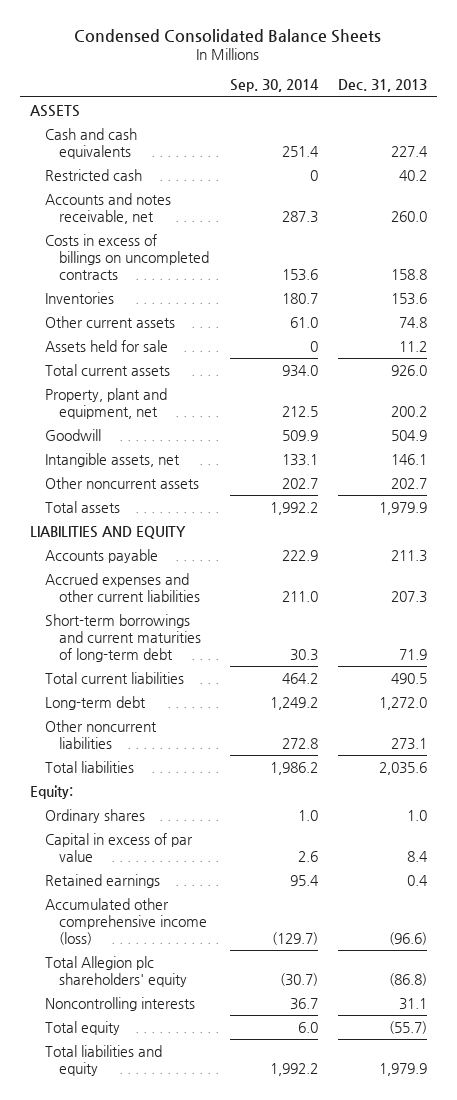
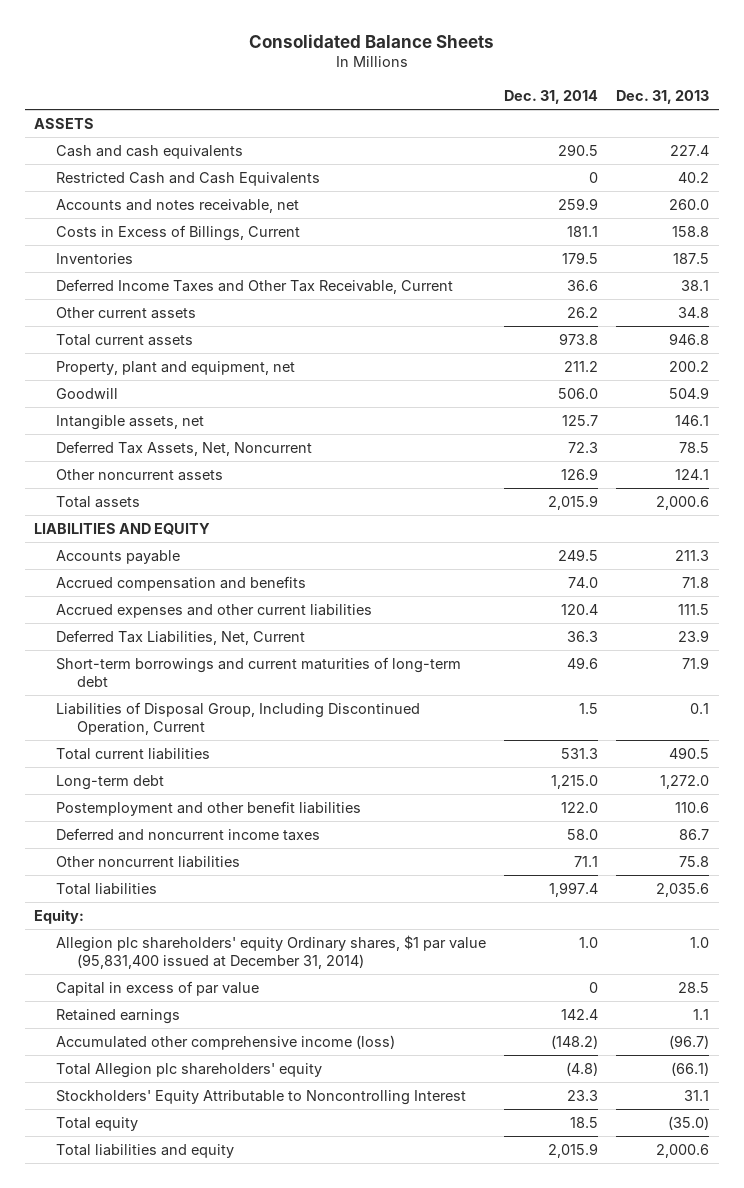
[74,28,382,43] Condensed Consolidated Balance Sheets -> [248,33,494,48] Consolidated Balance Sheets
[229,79,319,93] Sep. 30, 2014 -> none
none -> [504,89,599,104] Dec. 31, 2014
[44,168,142,181] Restricted cash -> [55,171,320,186] Restricted Cash and Cash Equivalents
[44,339,168,352] Assets held for sale -> none
[44,233,210,280] Costs in excess of billings on uncompleted contracts -> [55,224,300,241] Costs in Excess of Billings, Current
[390,292,427,305] 153.6 -> [673,252,710,264] 187.5
none -> [55,278,453,294] Deferred Income Taxes and Other Tax Receivable, Current
[398,316,427,328] 74.8 -> [678,306,710,318] 34.8
[390,364,427,376] 926.0 -> [669,332,710,345] 946.8
none -> [55,440,312,456] Deferred Tax Assets, Net, Noncurrent
[390,477,427,489] 202.7 -> [675,468,710,480] 124.1
[378,501,427,515] 1,979.9 -> [656,495,710,510] 2,000.6
none -> [55,575,306,591] Accrued compensation and benefits
[390,590,427,603] 207.3 -> [678,603,710,615] 111.5
none -> [55,629,305,645] Deferred Tax Liabilities, Net, Current
none -> [55,701,420,735] Liabilities of Disposal Group, Including Discontinued Operation, Current
none -> [55,800,361,816] Postemployment and other benefit liabilities
none -> [55,827,320,841] Deferred and noncurrent income taxes
[390,737,427,750] 273.1 -> [679,855,710,867] 75.8
[44,808,145,823] Ordinary shares -> [55,934,486,969] Allegion plc shareholders' equity Ordinary shares, $1 par value (95,831,400 issued at December 31, 2014)
[406,850,428,862] 8.4 -> [678,981,710,993] 28.5
[406,874,428,886] 0.4 -> [693,1008,710,1020] 1.1
[388,931,427,945] (96.6) -> [669,1034,710,1049] (96.7)
[388,972,427,986] (86.8) -> [671,1061,710,1076] (66.1)
[44,996,195,1011] Noncontrolling interests -> [55,1089,466,1105] Stockholders' Equity Attributable to Noncontrolling Interest
[388,1020,427,1034] (55.7) -> [668,1115,710,1130] (35.0)
[378,1062,427,1076] 1,979.9 -> [656,1143,710,1158] 2,000.6

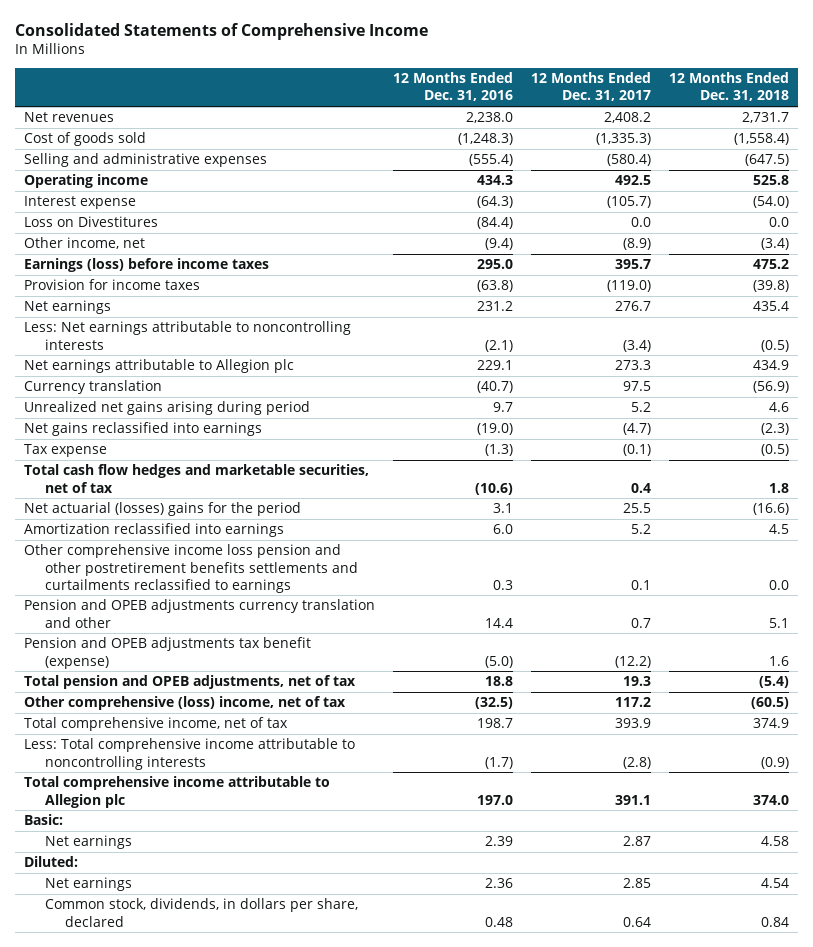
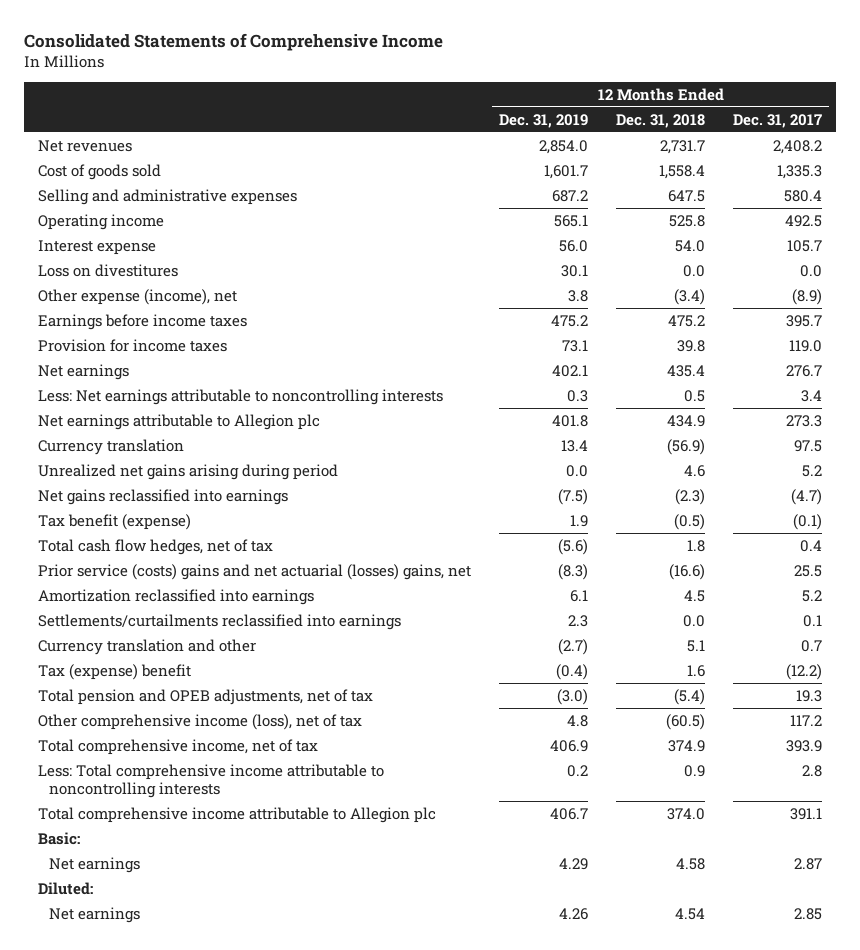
[392,72,513,102] 12 Months Ended Dec. 31, 2016 -> none
none -> [499,113,589,128] Dec. 31, 2019
[595,133,651,146] (1,335.3) -> [777,164,823,179] 1,335.3
[733,133,789,146] (1,558.4) -> [659,164,706,179] 1,558.4
[606,154,651,167] (580.4) -> [784,189,823,202] 580.4
[744,154,789,167] (647.5) -> [668,189,706,202] 647.5
[606,196,651,209] (105.7) -> [787,239,823,252] 105.7
[752,196,789,209] (54.0) -> [675,239,706,252] 54.0
[23,216,158,228] Loss on Divestitures -> [38,263,179,277] Loss on divestitures
[23,237,145,250] Other income, net -> [38,288,238,305] Other expense (income), net
[23,258,269,273] Earnings (loss) before income taxes -> [38,313,248,330] Earnings before income taxes
[606,280,651,293] (119.0) -> [789,339,823,352] 119.0
[752,280,789,293] (39.8) -> [677,339,706,352] 39.8
[622,339,651,352] (3.4) -> [801,389,823,402] 3.4
[760,339,789,352] (0.5) -> [684,389,706,402] 0.5
[23,444,107,458] Tax expense -> [38,513,192,530] Tax benefit (expense)
[23,464,369,493] Total cash flow hedges and marketable securities, net of tax -> [38,538,274,555] Total cash flow hedges, net of tax
[23,502,301,517] Net actuarial (losses) gains for the period -> [38,563,472,580] Prior service (costs) gains and net actuarial (losses) gains, net
[23,544,358,593] Other comprehensive income loss pension and other postretirement benefits settlements and curtailments reclassified to earnings -> [38,613,402,630] Settlements/curtailments reclassified into earnings
[23,599,375,628] Pension and OPEB adjustments currency translation and other -> [38,638,257,655] Currency translation and other
[23,637,311,669] Pension and OPEB adjustments tax benefit (expense) -> [38,663,192,680] Tax (expense) benefit
[23,696,346,711] Other comprehensive (loss) income, net of tax -> [38,713,363,730] Other comprehensive income (loss), net of tax
[622,756,651,769] (2.8) -> [802,764,823,777] 2.8
[760,756,789,769] (0.9) -> [684,764,706,777] 0.9
[44,898,358,927] Common stock, dividends, in dollars per share, declared -> none

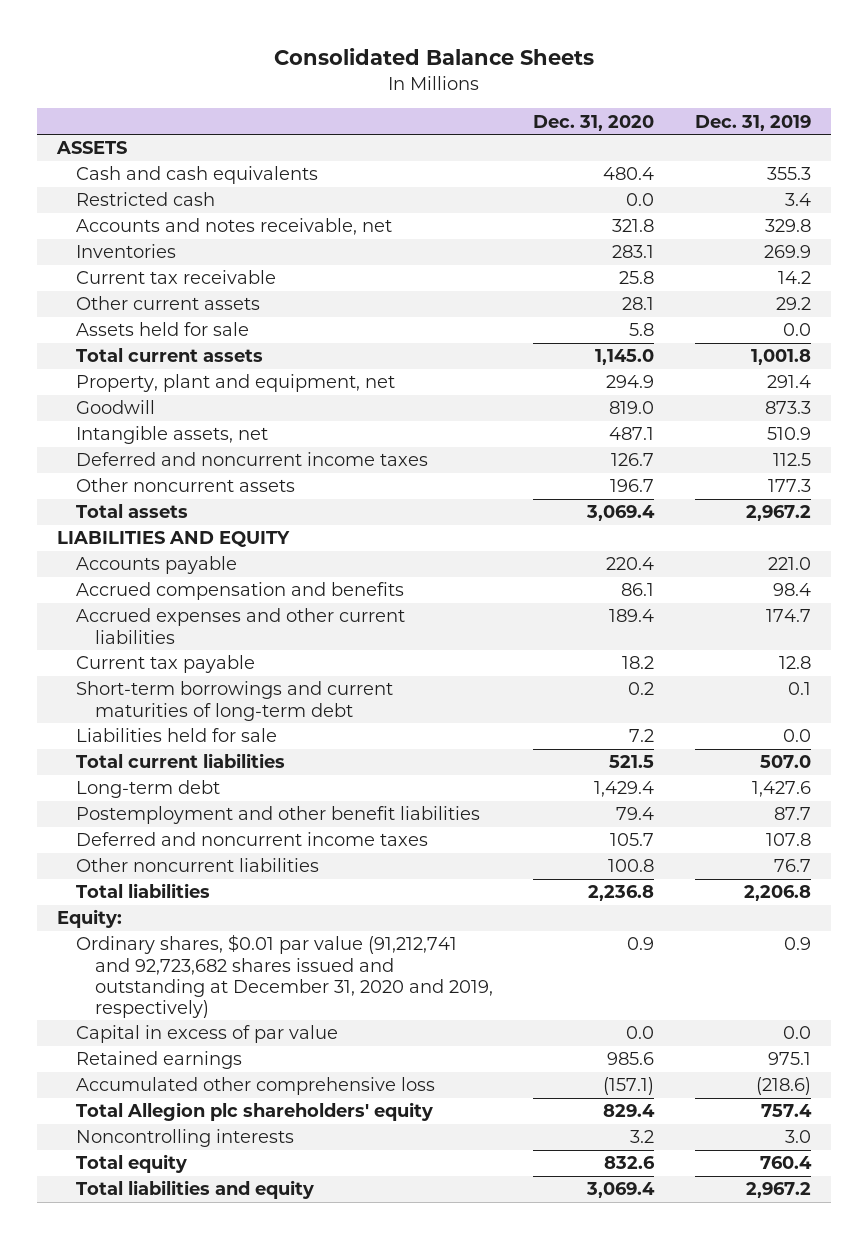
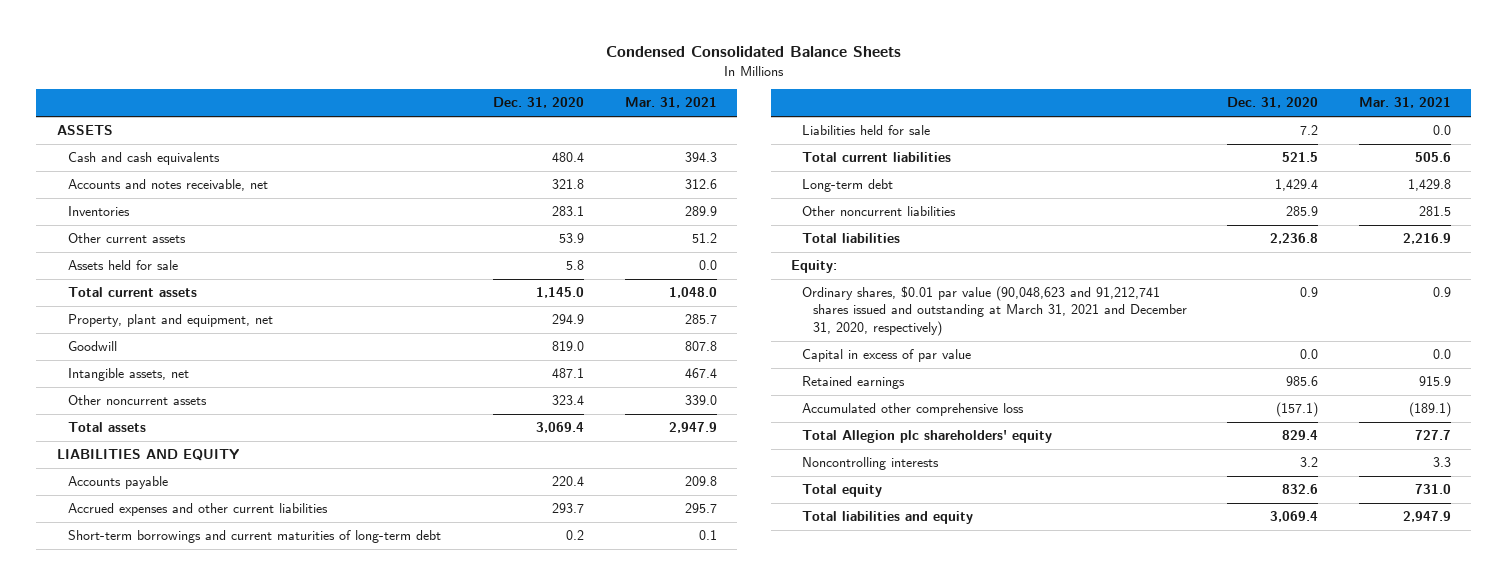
[274,48,595,66] Consolidated Balance Sheets -> [605,46,901,58] Condensed Consolidated Balance Sheets
[694,114,811,131] Dec. 31, 2019 -> none
none -> [624,97,717,109] Mar. 31, 2021
[76,192,216,207] Restricted cash -> none
[76,270,277,285] Current tax receivable -> none
[622,297,655,311] 28.1 -> [559,233,585,244] 53.9
[76,452,429,467] Deferred and noncurrent income taxes -> none
[610,479,655,493] 196.7 -> [552,395,585,406] 323.4
[76,582,405,601] Accrued compensation and benefits -> none
[76,655,256,674] Current tax payable -> none
[609,609,655,623] 189.4 -> [552,503,585,514] 293.7
[76,806,481,825] Postemployment and other benefit liabilities -> none
[76,832,429,847] Deferred and noncurrent income taxes -> none
[608,859,655,873] 100.8 -> [1286,206,1319,217] 285.9
[76,934,493,1018] Ordinary shares, $0.01 par value (91,212,741 and 92,723,682 shares issued and outstanding at December 31, 2020 and 2019, respectively) -> [801,286,1188,336] Ordinary shares, $0.01 par value (90,048,623 and 91,212,741 shares issued and outstanding at March 31, 2021 and December 31, 2020, respectively)

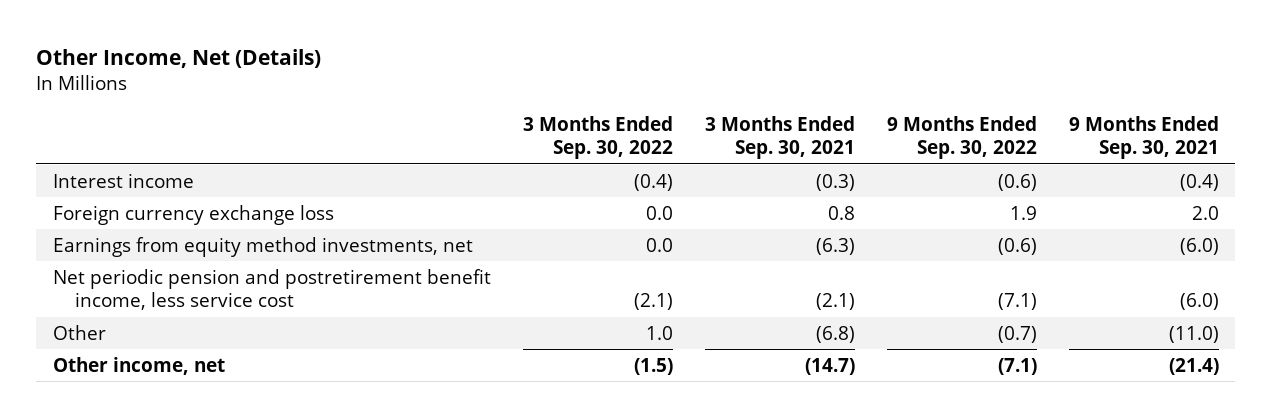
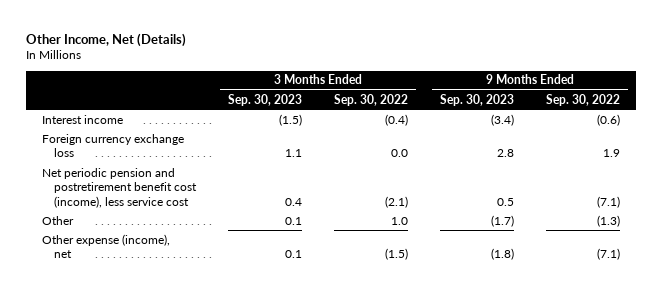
[704,115,855,159] 3 Months Ended Sep. 30, 2021 -> none
[1069,115,1220,159] 9 Months Ended Sep. 30, 2021 -> none
none -> [228,93,303,106] Sep. 30, 2023
none -> [439,93,514,106] Sep. 30, 2023
[52,236,473,257] Earnings from equity method investments, net -> none
[52,268,491,310] Net periodic pension and postretirement benefit income, less service cost -> [42,167,198,208] Net periodic pension and postretirement benefit cost (income), less service cost
[998,325,1038,343] (0.7) -> [596,214,620,227] (1.3)
[52,356,225,375] Other income, net -> [42,233,171,259] Other expense (income), net

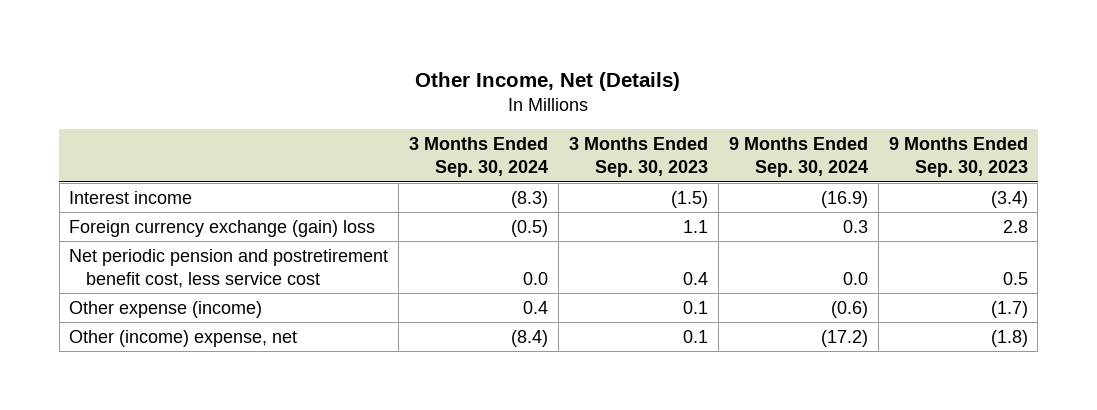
[333,93,408,106] Sep. 30, 2022 -> none
[545,93,620,106] Sep. 30, 2022 -> none
none -> [409,137,549,178] 3 Months Ended Sep. 30, 2024
none -> [728,137,868,178] 9 Months Ended Sep. 30, 2024
[42,133,185,158] Foreign currency exchange loss -> [69,219,376,237] Foreign currency exchange (gain) loss
[42,167,198,208] Net periodic pension and postretirement benefit cost (income), less service cost -> [69,248,389,288] Net periodic pension and postretirement benefit cost, less service cost
[42,215,75,225] Other -> [69,300,263,318] Other expense (income)
[42,233,171,259] Other expense (income), net -> [69,329,298,347] Other (income) expense, net

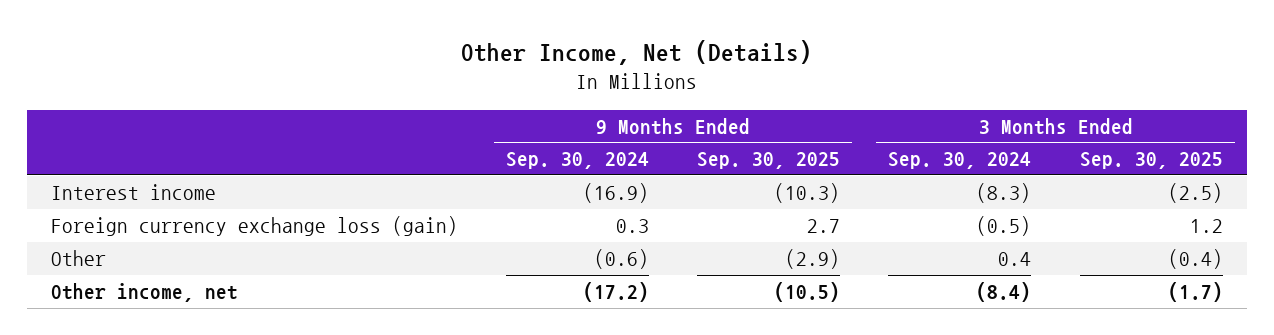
[568,137,708,178] 3 Months Ended Sep. 30, 2023 -> none
[888,137,1028,178] 9 Months Ended Sep. 30, 2023 -> none
none -> [697,152,841,170] Sep. 30, 2025
none -> [1079,152,1223,170] Sep. 30, 2025
[69,248,389,288] Net periodic pension and postretirement benefit cost, less service cost -> none
[69,219,376,237] Foreign currency exchange (gain) loss -> [50,216,458,237] Foreign currency exchange loss (gain)
[69,300,263,318] Other expense (income) -> [50,250,106,267] Other
[69,329,298,347] Other (income) expense, net -> [50,283,238,303] Other income, net

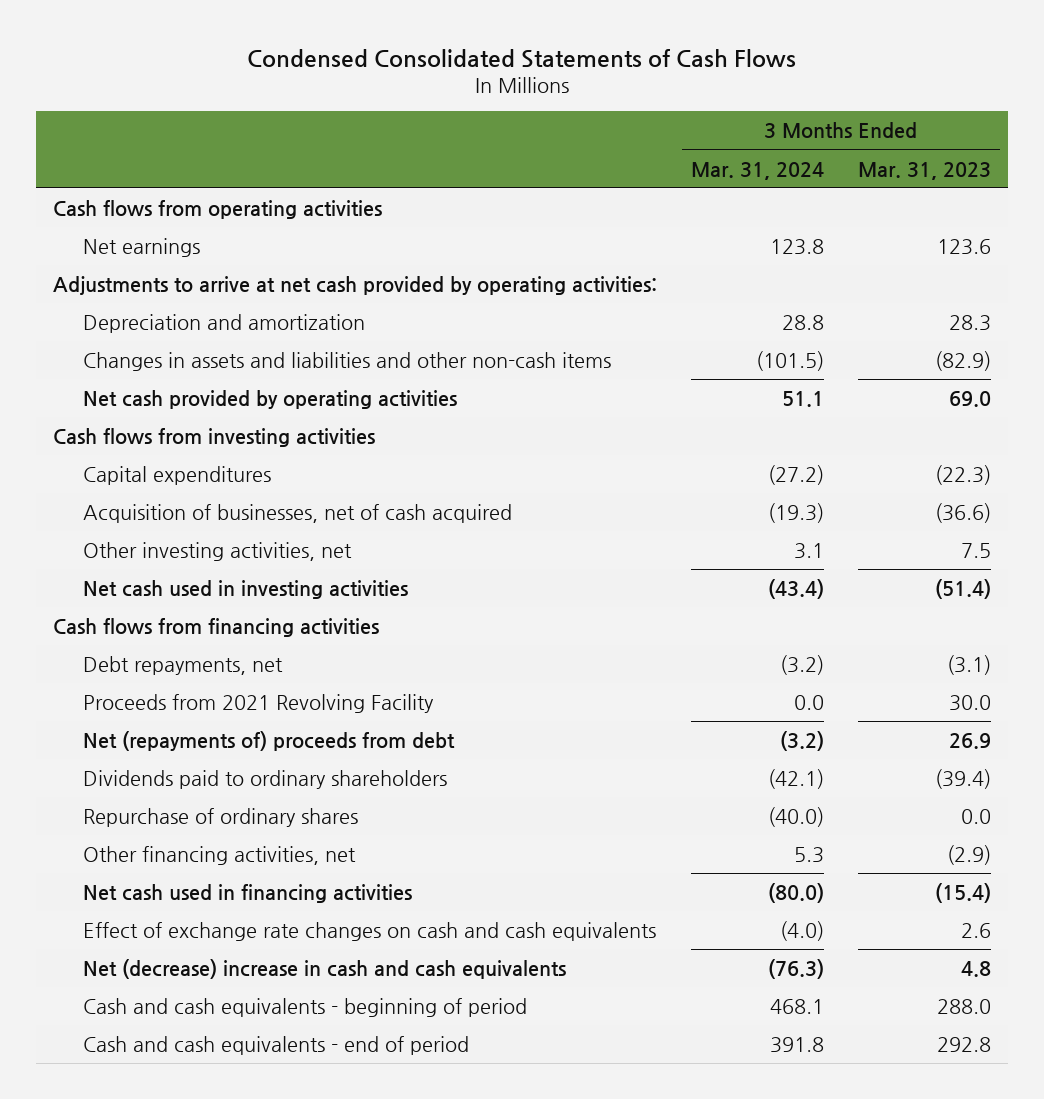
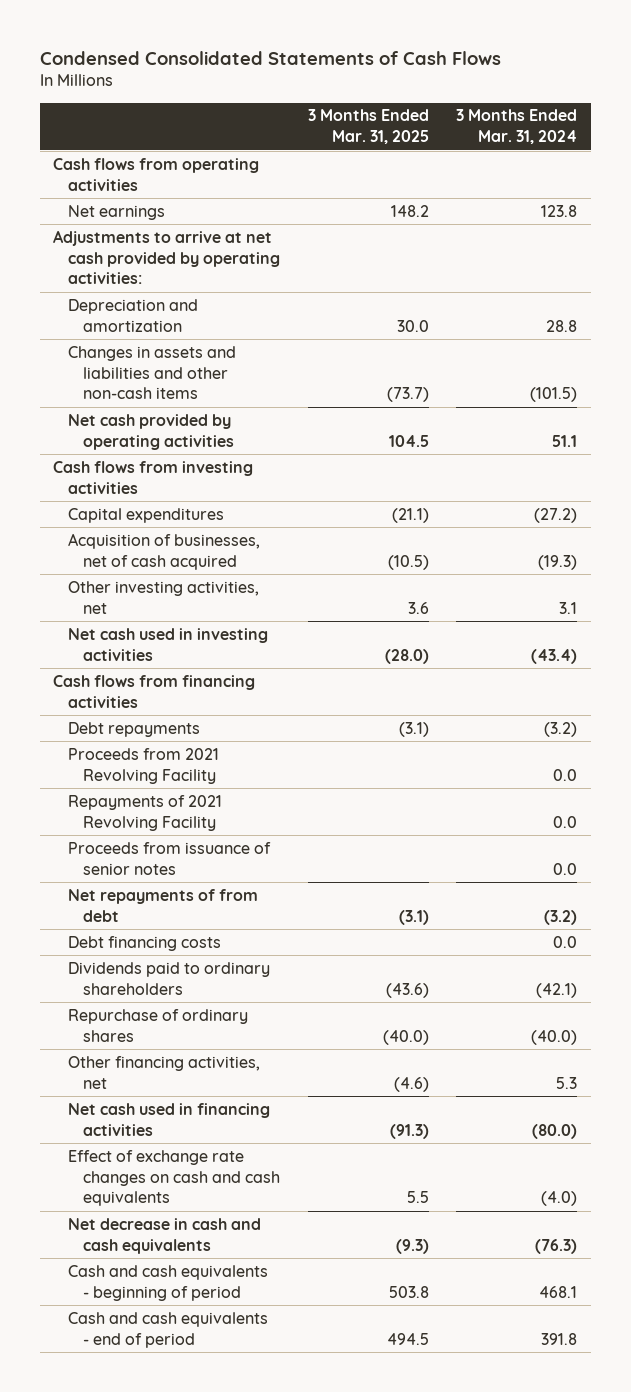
[857,161,991,180] Mar. 31, 2023 -> none
none -> [307,109,429,145] 3 Months Ended Mar. 31, 2025
[82,655,283,675] Debt repayments, net -> [68,721,201,737] Debt repayments
none -> [68,794,223,831] Repayments of 2021 Revolving Facility
none -> [68,841,272,875] Proceeds from issuance of senior notes
[82,730,455,751] Net (repayments of) proceeds from debt -> [68,888,259,922] Net repayments of from debt
none -> [68,935,222,951] Debt financing costs
[82,958,566,979] Net (decrease) increase in cash and cash equivalents -> [68,1217,262,1254] Net decrease in cash and cash equivalents

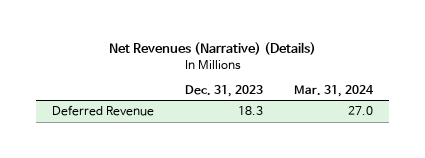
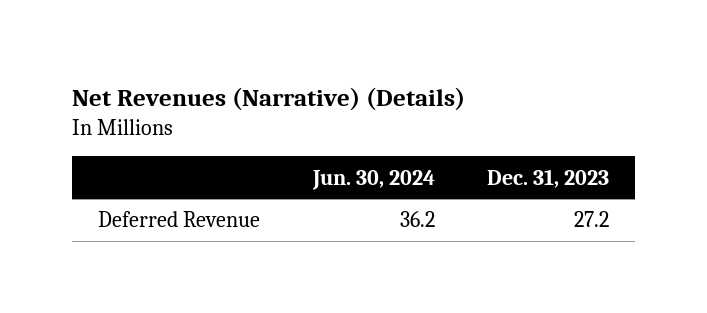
[294,85,375,98] Mar. 31, 2024 -> none
none -> [311,169,435,190] Jun. 30, 2024
[238,106,264,116] 18.3 -> [573,211,609,228] 27.2

